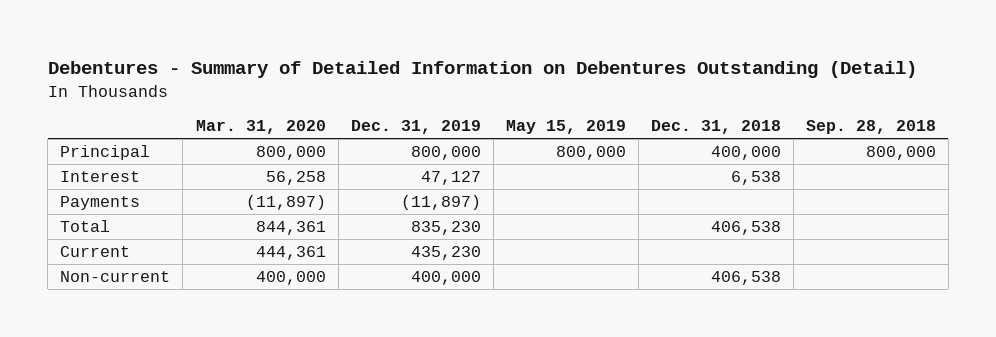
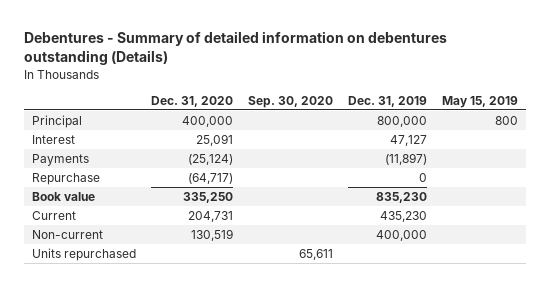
[47,60,917,78] Debentures - Summary of Detailed Information on Debentures Outstanding (Detail) -> [24,31,448,66] Debentures - Summary of detailed information on debentures outstanding (Details)
[195,120,326,135] Mar. 31, 2020 -> none
[650,120,781,135] Dec. 31, 2018 -> none
[805,120,936,135] Sep. 28, 2018 -> none
none -> [151,95,234,107] Dec. 31, 2020
none -> [248,95,334,108] Sep. 30, 2020
[555,145,626,160] 800,000 -> [495,115,519,125] 800
none -> [32,172,101,185] Repurchase
[60,219,111,232] Total -> [32,191,96,201] Book value
none -> [32,247,137,261] Units repurchased

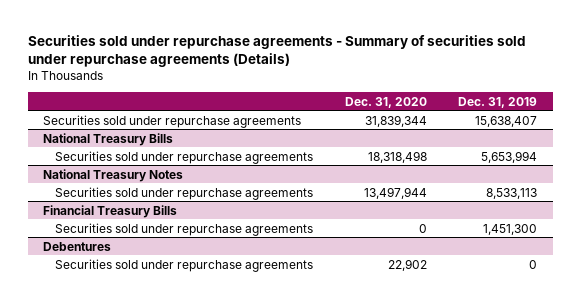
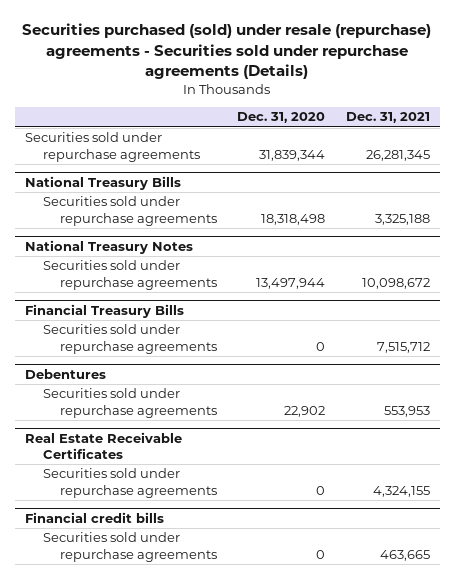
[27,35,526,68] Securities sold under repurchase agreements - Summary of securities sold under repurchase agreements (Details) -> [22,23,432,80] Securities purchased (sold) under resale (repurchase) agreements - Securities sold under repurchase agreements (Details)
[457,96,537,108] Dec. 31, 2019 -> none
none -> [345,112,430,124] Dec. 31, 2021
none -> [25,431,183,459] Real Estate Receivable Certificates
none -> [42,468,218,498] Securities sold under repurchase agreements
none -> [25,511,165,523] Financial credit bills
none -> [42,532,218,562] Securities sold under repurchase agreements

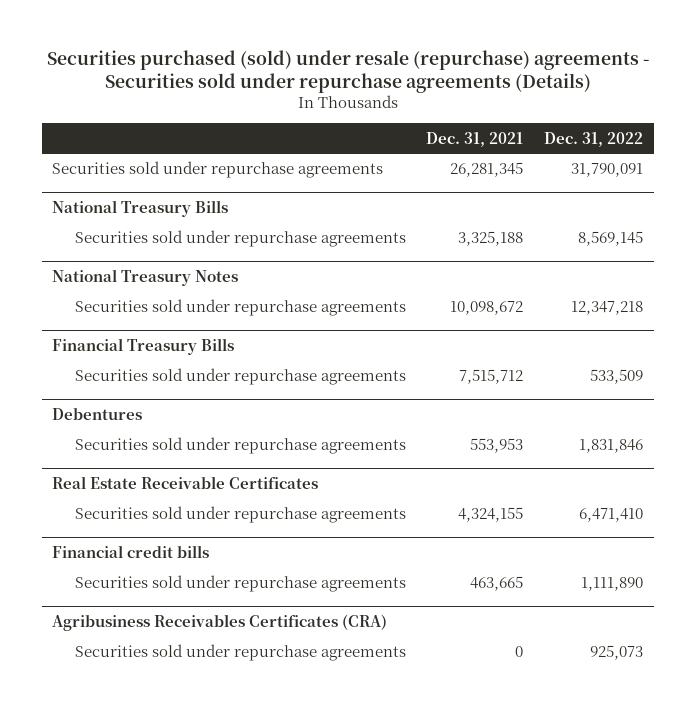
[237,112,326,124] Dec. 31, 2020 -> none
none -> [544,131,644,147] Dec. 31, 2022
none -> [51,614,387,632] Agribusiness Receivables Certificates (CRA)
none -> [74,644,406,662] Securities sold under repurchase agreements

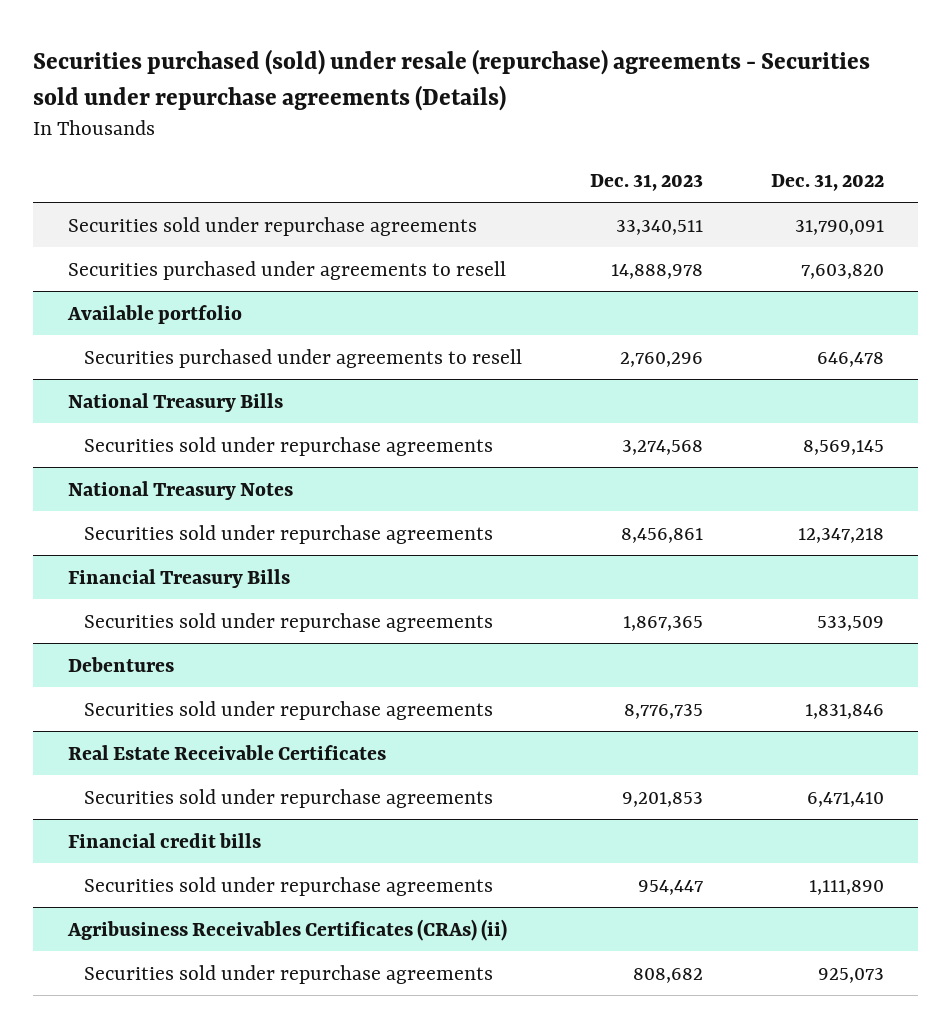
[426,131,524,147] Dec. 31, 2021 -> none
none -> [589,173,703,191] Dec. 31, 2023
none -> [67,260,506,280] Securities purchased under agreements to resell
none -> [66,304,242,324] Available portfolio
none -> [83,348,522,368] Securities purchased under agreements to resell
[51,614,387,632] Agribusiness Receivables Certificates (CRA) -> [66,918,507,941] Agribusiness Receivables Certificates (CRAs) (ii)

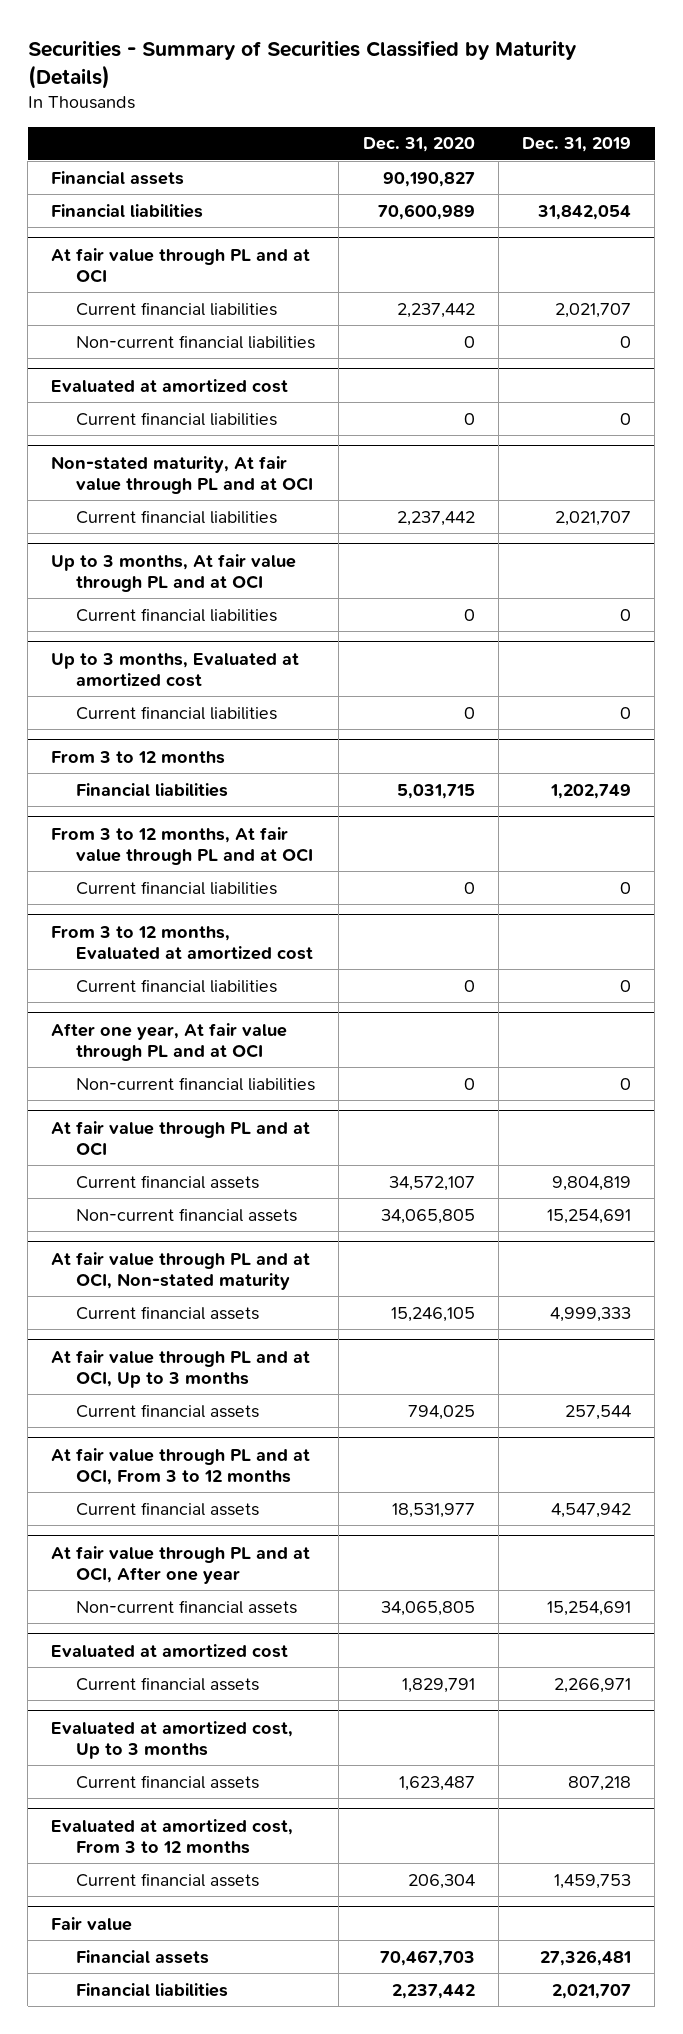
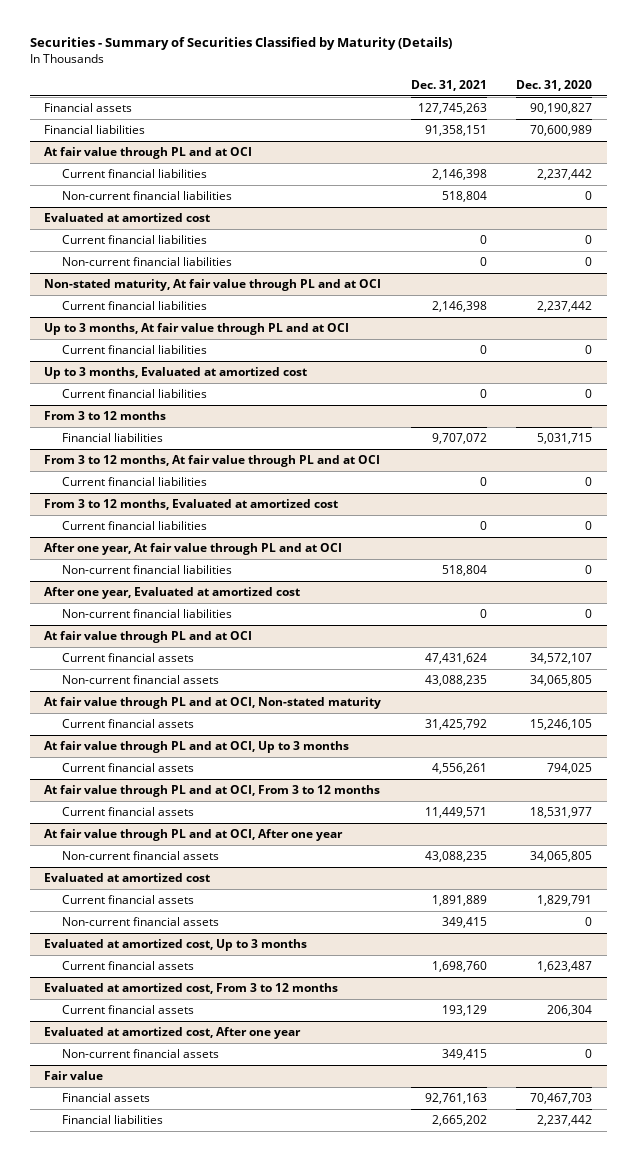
[522,137,632,153] Dec. 31, 2019 -> none
none -> [410,79,487,91] Dec. 31, 2021
none -> [62,256,233,266] Non-current financial liabilities
none -> [44,586,301,599] After one year, Evaluated at amortized cost
none -> [62,608,233,618] Non-current financial liabilities
none -> [62,916,220,926] Non-current financial assets
none -> [44,1026,302,1039] Evaluated at amortized cost, After one year
none -> [62,1048,220,1058] Non-current financial assets

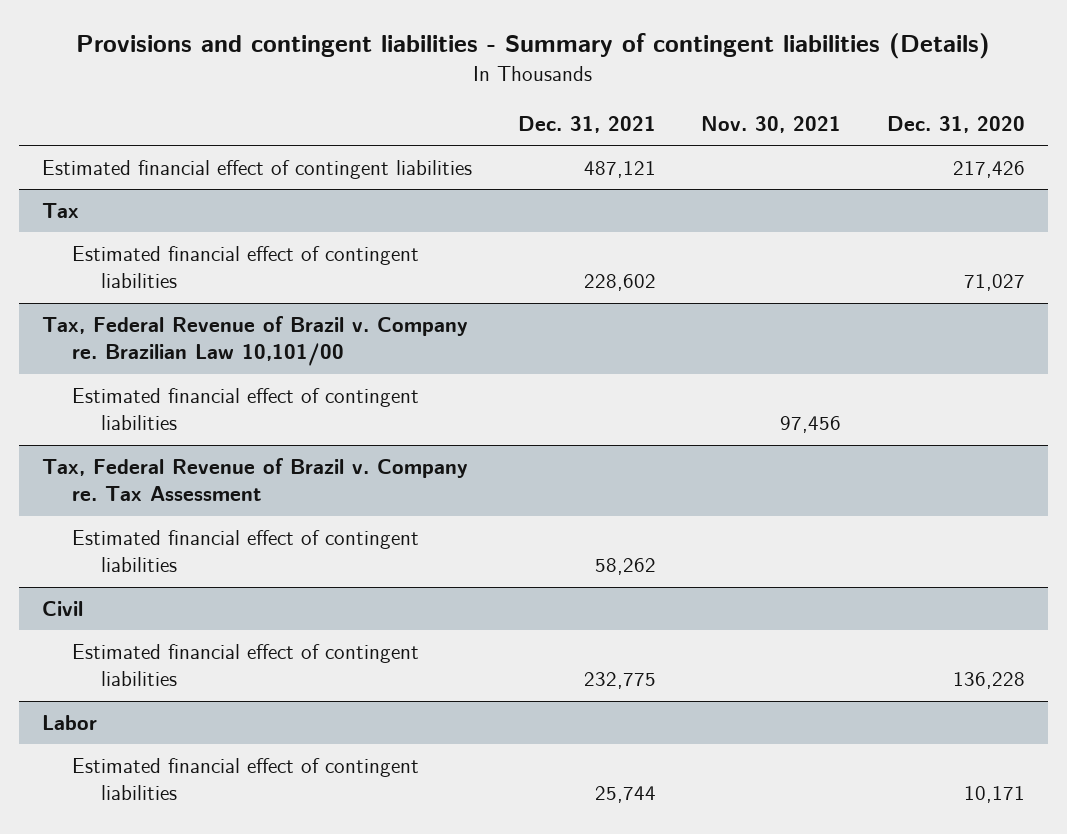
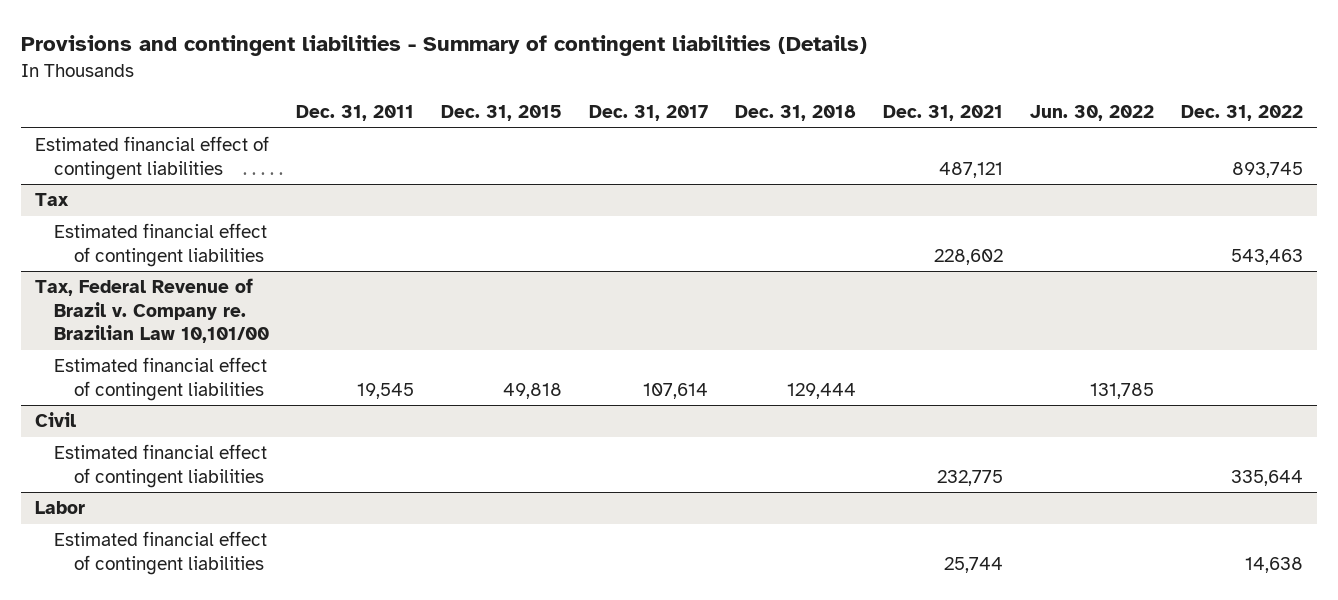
[701,115,842,133] Nov. 30, 2021 -> none
[886,115,1025,133] Dec. 31, 2020 -> none
none -> [296,105,415,122] Dec. 31, 2011
none -> [441,105,563,122] Dec. 31, 2015
none -> [589,105,709,122] Dec. 31, 2017
none -> [735,105,857,122] Dec. 31, 2018
none -> [1030,105,1155,122] Jun. 30, 2022
none -> [1181,105,1304,122] Dec. 31, 2022
[42,458,469,502] Tax, Federal Revenue of Brazil v. Company re. Tax Assessment -> none
[71,530,419,573] Estimated financial effect of contingent liabilities -> none

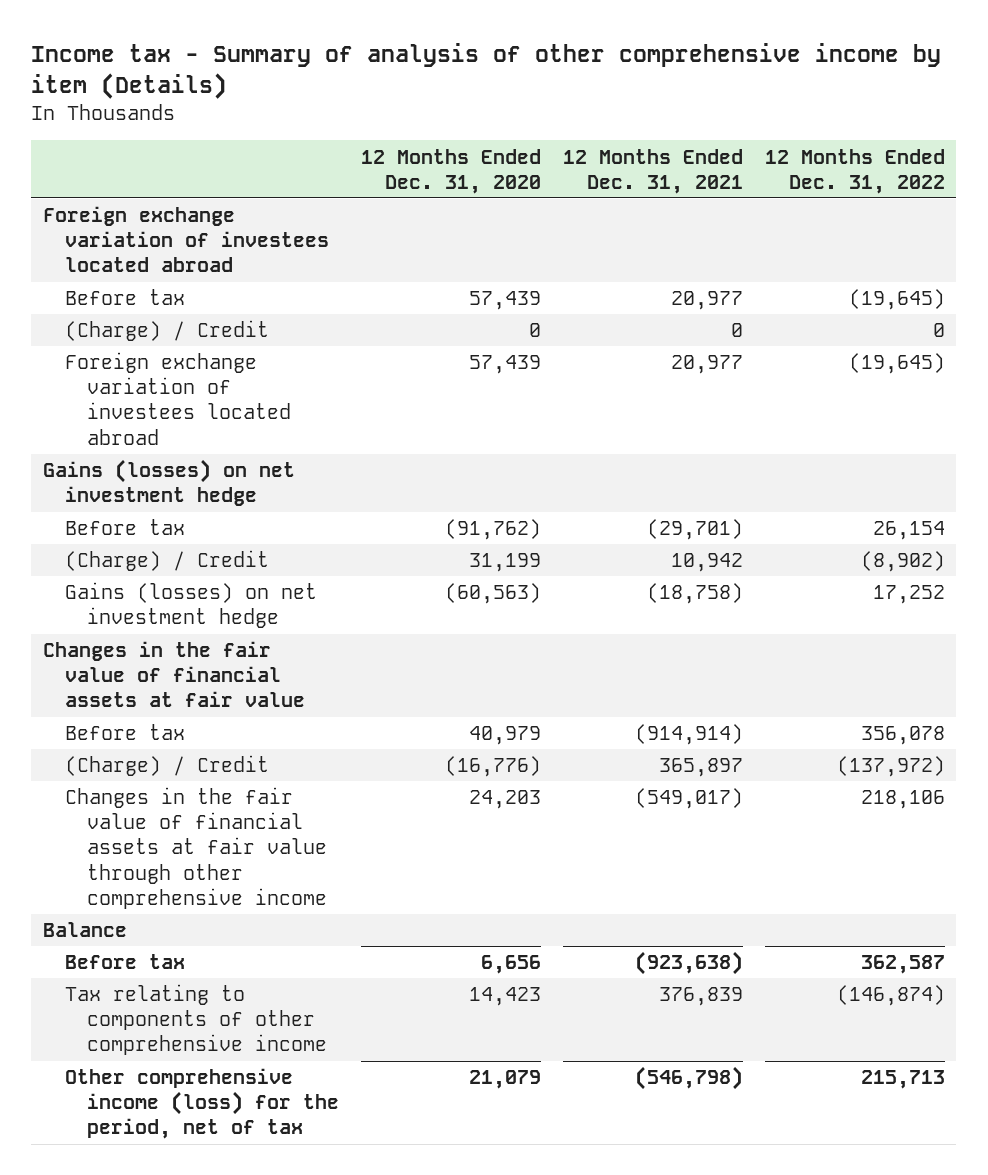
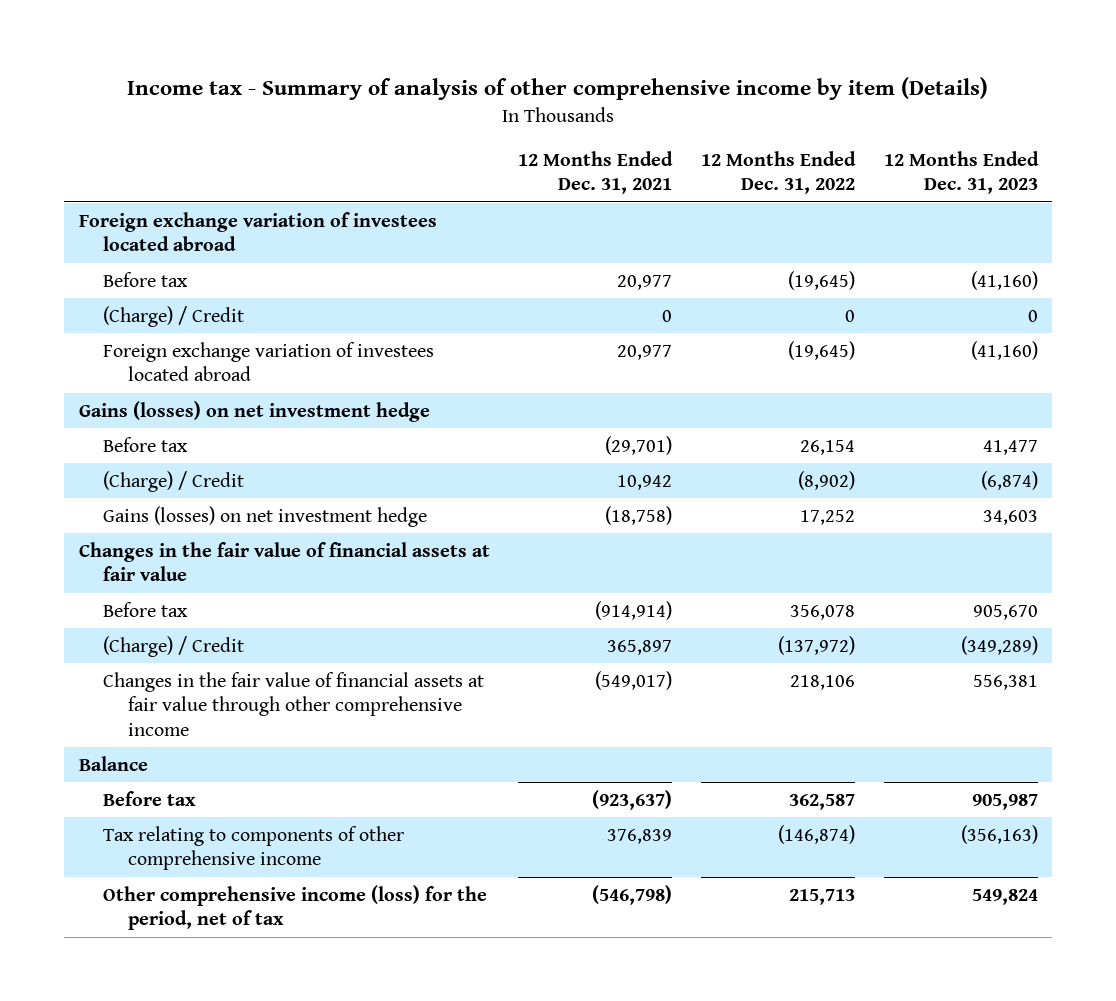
[360,148,541,194] 12 Months Ended Dec. 31, 2020 -> none
none -> [883,150,1039,195] 12 Months Ended Dec. 31, 2023
[634,951,743,976] (923,638) -> [592,789,673,810] (923,637)

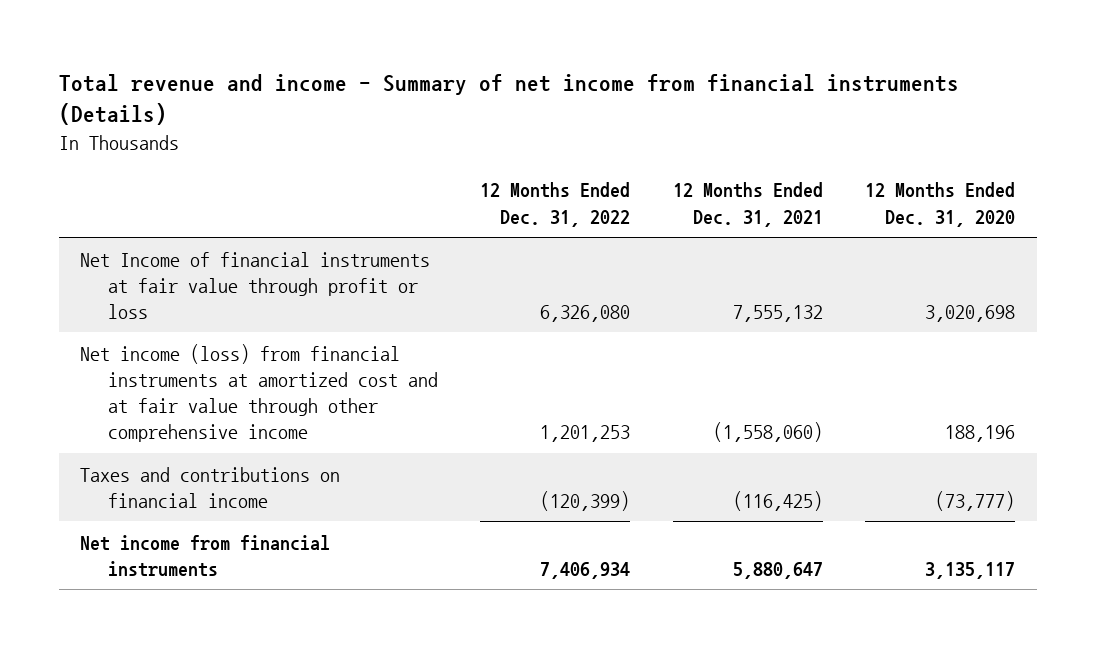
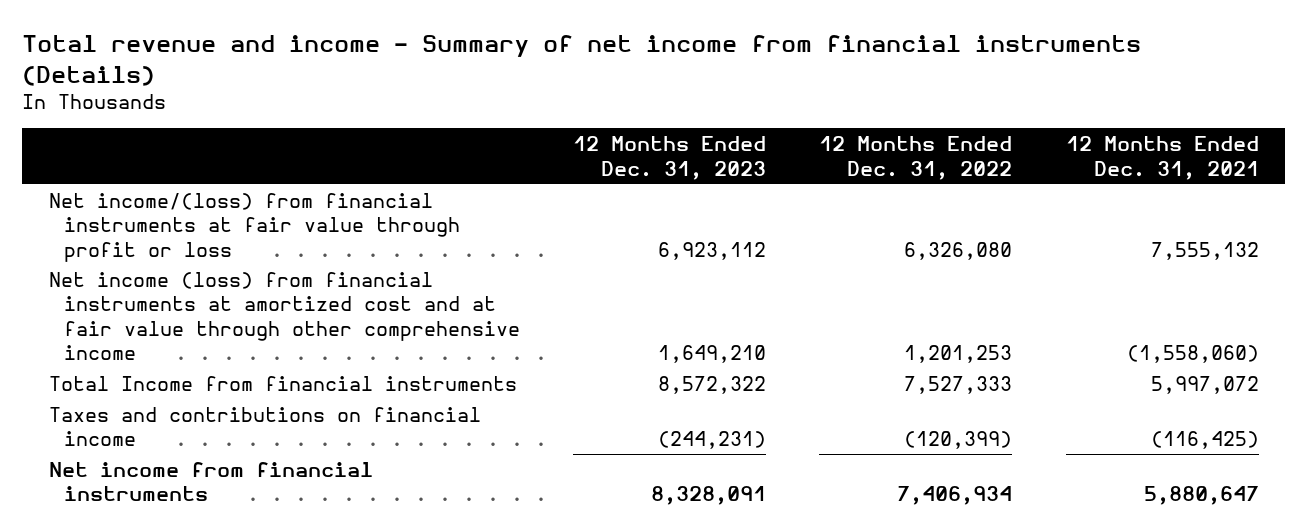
[865,182,1016,227] 12 Months Ended Dec. 31, 2020 -> none
none -> [573,136,767,180] 12 Months Ended Dec. 31, 2023
[80,251,431,319] Net Income of financial instruments at fair value through profit or loss -> [48,192,461,262] Net income/(loss) from financial instruments at fair value through profit or loss
none -> [48,375,517,391] Total Income from financial instruments

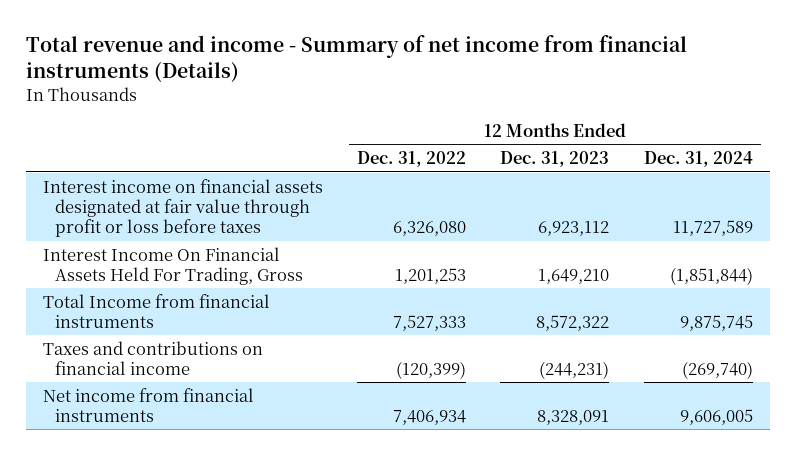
[1065,136,1259,180] 12 Months Ended Dec. 31, 2021 -> none
none -> [643,151,753,168] Dec. 31, 2024
[48,192,461,262] Net income/(loss) from financial instruments at fair value through profit or loss -> [42,178,323,238] Interest income on financial assets designated at fair value through profit or loss before taxes
[48,271,521,360] Net income (loss) from financial instruments at amortized cost and at fair value through other comprehensive income -> [42,246,304,285] Interest Income On Financial Assets Held For Trading, Gross

